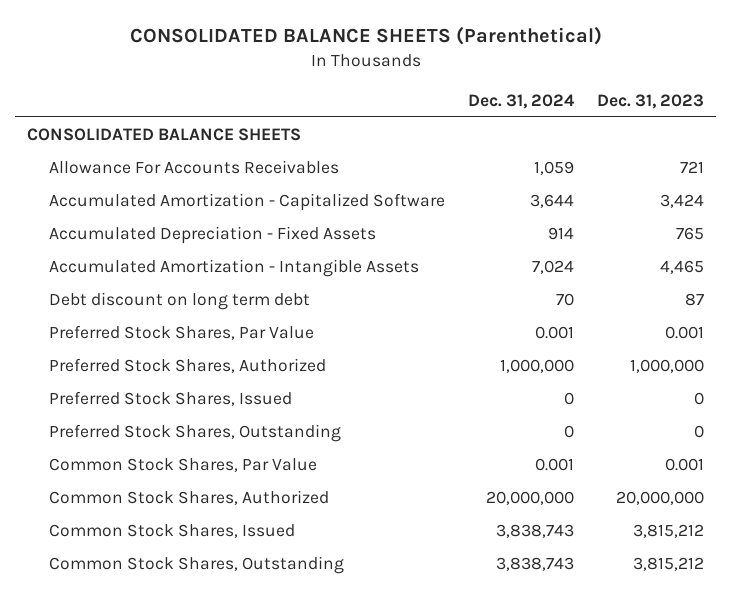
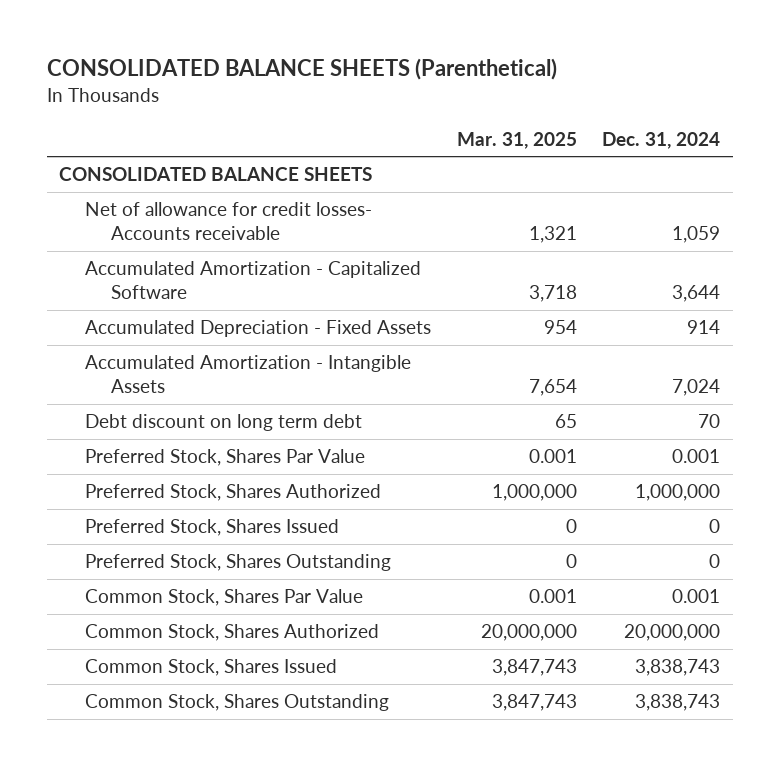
[597,93,705,109] Dec. 31, 2023 -> none
none -> [456,131,577,149] Mar. 31, 2025
[48,160,339,175] Allowance For Accounts Receivables -> [85,202,373,241] Net of allowance for credit losses- Accounts receivable
[48,325,314,341] Preferred Stock Shares, Par Value -> [85,449,366,467] Preferred Stock, Shares Par Value
[48,358,326,374] Preferred Stock Shares, Authorized -> [85,484,382,502] Preferred Stock, Shares Authorized
[48,391,292,407] Preferred Stock Shares, Issued -> [85,519,340,537] Preferred Stock, Shares Issued
[48,424,341,443] Preferred Stock Shares, Outstanding -> [85,554,392,572] Preferred Stock, Shares Outstanding
[48,458,317,473] Common Stock Shares, Par Value -> [85,589,364,607] Common Stock, Shares Par Value
[48,490,329,506] Common Stock Shares, Authorized -> [85,624,380,642] Common Stock, Shares Authorized
[48,524,295,539] Common Stock Shares, Issued -> [85,659,338,677] Common Stock, Shares Issued
[48,556,344,575] Common Stock Shares, Outstanding -> [85,694,390,712] Common Stock, Shares Outstanding

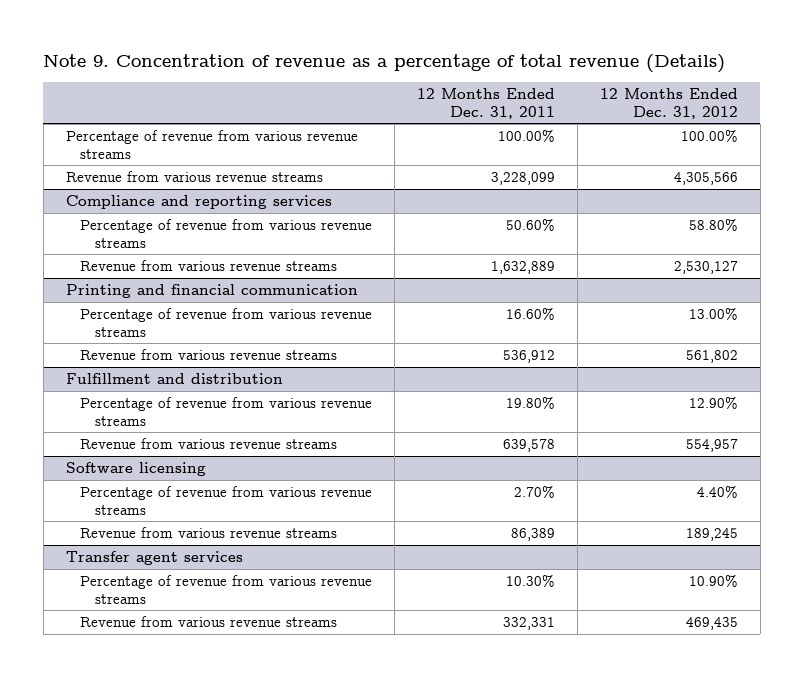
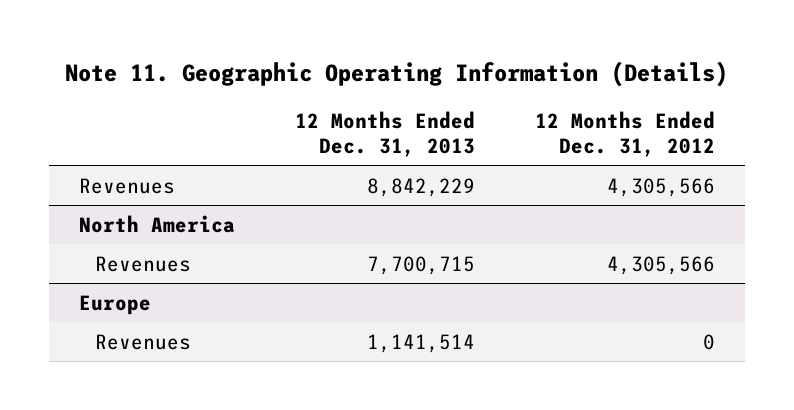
[43,53,726,73] Note 9. Concentration of revenue as a percentage of total revenue (Details) -> [64,60,728,87] Note 11. Geographic Operating Information (Details)
[417,87,556,119] 12 Months Ended Dec. 31, 2011 -> none
none -> [294,110,475,158] 12 Months Ended Dec. 31, 2013
[65,129,358,159] Percentage of revenue from various revenue streams -> none
[65,194,332,209] Compliance and reporting services -> none
[80,218,373,248] Percentage of revenue from various revenue streams -> none
[80,259,338,271] Revenue from various revenue streams -> none
[65,283,358,298] Printing and financial communication -> none
[80,307,373,337] Percentage of revenue from various revenue streams -> none
[80,348,338,360] Revenue from various revenue streams -> none
[65,372,283,384] Fulfillment and distribution -> none
[80,396,373,426] Percentage of revenue from various revenue streams -> none
[80,437,338,449] Revenue from various revenue streams -> none
[65,461,206,476] Software licensing -> none
[80,485,373,515] Percentage of revenue from various revenue streams -> none
[80,526,338,538] Revenue from various revenue streams -> none
[65,550,243,565] Transfer agent services -> none
[80,574,373,604] Percentage of revenue from various revenue streams -> none
[80,615,338,627] Revenue from various revenue streams -> none
[65,170,323,182] Revenue from various revenue streams -> [78,177,175,194] Revenues
none -> [78,214,235,233] North America
none -> [95,255,192,272] Revenues
none -> [78,294,151,315] Europe
none -> [95,333,192,350] Revenues

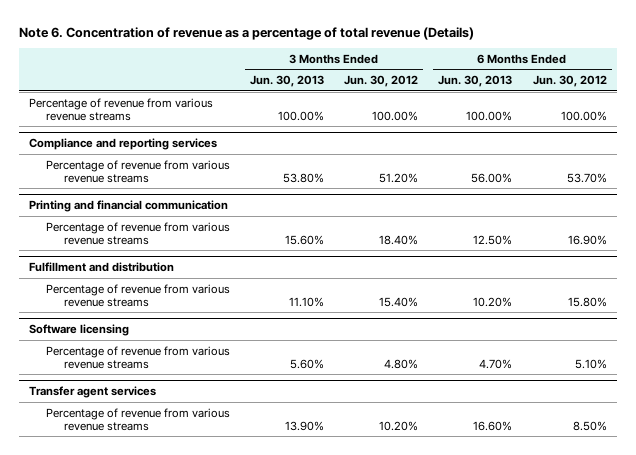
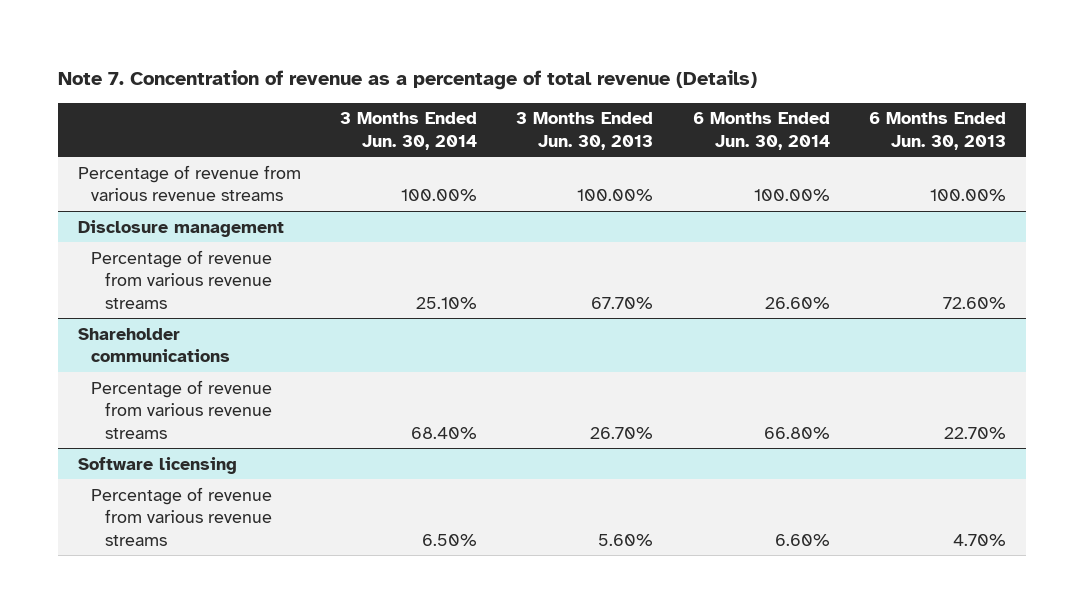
[19,26,475,40] Note 6. Concentration of revenue as a percentage of total revenue (Details) -> [57,70,757,91] Note 7. Concentration of revenue as a percentage of total revenue (Details)
[344,74,419,87] Jun. 30, 2012 -> none
[532,74,607,87] Jun. 30, 2012 -> none
none -> [340,112,478,150] 3 Months Ended Jun. 30, 2014
none -> [692,112,830,150] 6 Months Ended Jun. 30, 2014
[29,138,218,151] Compliance and reporting services -> none
[29,200,229,213] Printing and financial communication -> none
[29,262,175,273] Fulfillment and distribution -> none
[46,283,231,307] Percentage of revenue from various revenue streams -> none
none -> [77,219,284,237] Disclosure management
[283,172,325,183] 53.80% -> [591,296,654,309] 67.70%
[471,172,513,183] 56.00% -> [943,296,1007,309] 72.60%
none -> [77,327,231,363] Shareholder communications
[285,234,325,245] 15.60% -> [590,426,654,439] 26.70%
[473,234,513,245] 12.50% -> [944,426,1007,439] 22.70%
[29,386,157,399] Transfer agent services -> none
[46,407,231,431] Percentage of revenue from various revenue streams -> none

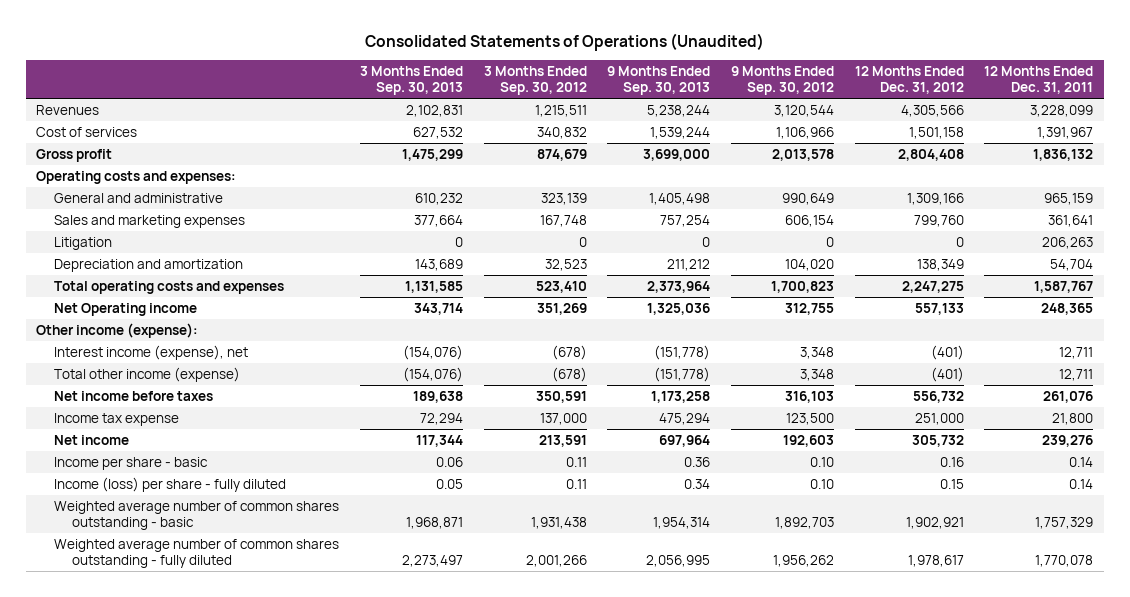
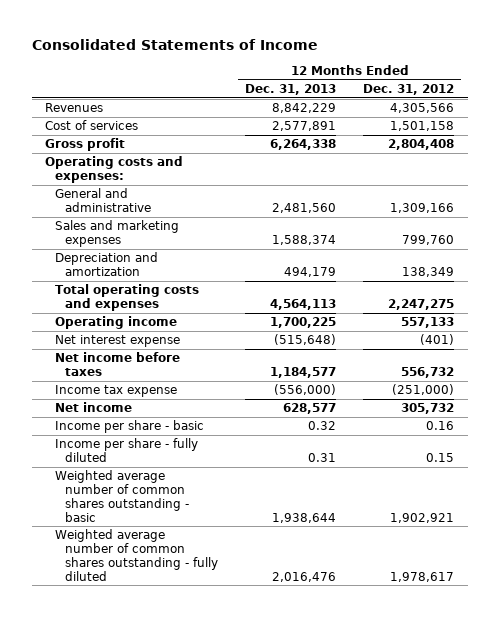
[364,32,764,51] Consolidated Statements of Operations (Unaudited) -> [31,39,318,51] Consolidated Statements of Income
[359,65,463,96] 3 Months Ended Sep. 30, 2013 -> none
[483,65,587,96] 3 Months Ended Sep. 30, 2012 -> none
[607,65,711,96] 9 Months Ended Sep. 30, 2013 -> none
[730,65,834,96] 9 Months Ended Sep. 30, 2012 -> none
[984,65,1094,95] 12 Months Ended Dec. 31, 2011 -> none
none -> [245,84,337,96] Dec. 31, 2013
[54,237,113,251] Litigation -> none
[36,323,199,339] Other income (expense): -> none
[54,367,241,383] Total other income (expense) -> none
[54,303,198,317] Net Operating income -> [54,316,177,330] Operating income
[54,345,249,361] Interest income (expense), net -> [54,335,180,348] Net interest expense
[914,413,964,426] 251,000 -> [392,384,455,396] (251,000)
[54,477,287,493] Income (loss) per share - fully diluted -> [54,438,198,463] Income per share - fully diluted

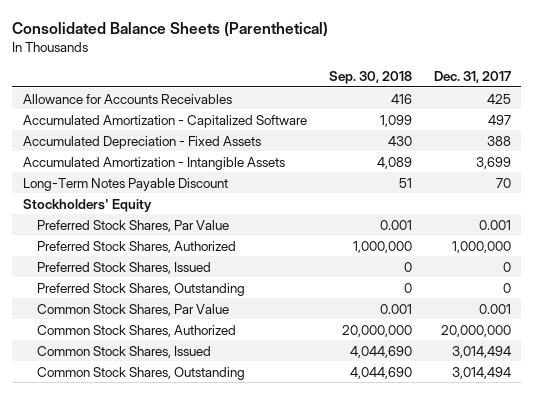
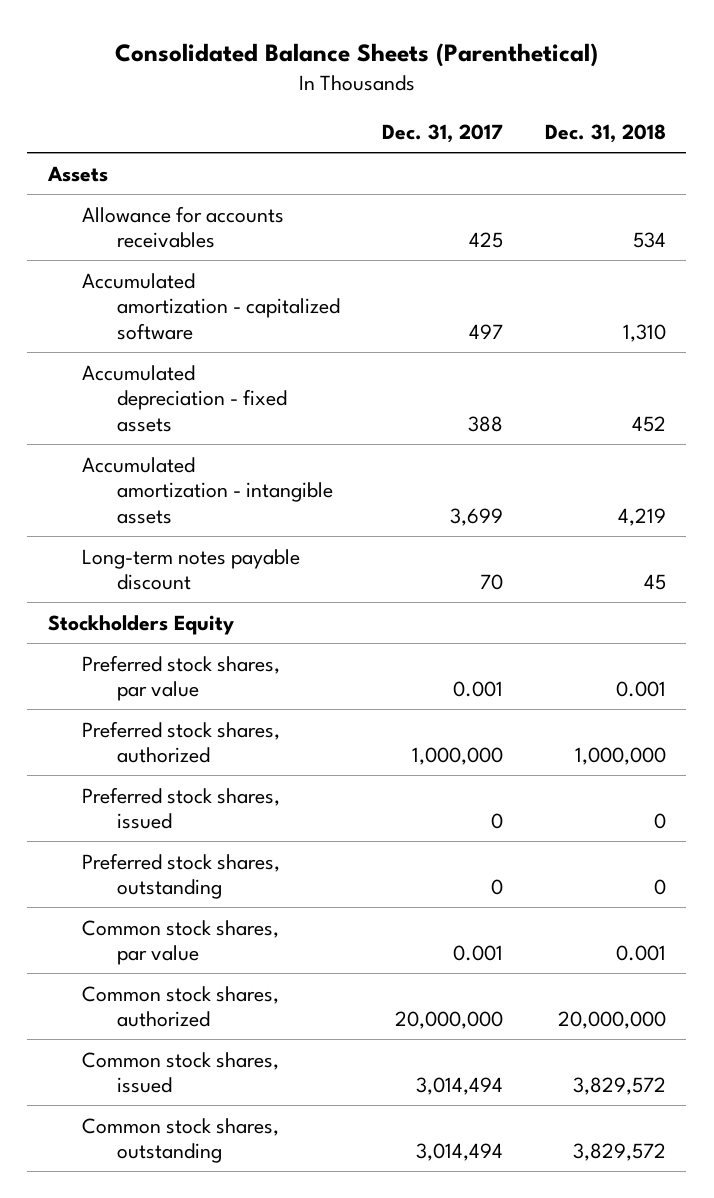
[328,71,412,85] Sep. 30, 2018 -> none
none -> [544,123,666,143] Dec. 31, 2018
none -> [47,165,109,182] Assets
[23,93,233,104] Allowance for Accounts Receivables -> [82,205,285,249] Allowance for accounts receivables
[23,114,308,128] Accumulated Amortization - Capitalized Software -> [82,272,340,340] Accumulated amortization - capitalized software
[23,135,262,149] Accumulated Depreciation - Fixed Assets -> [82,364,287,432] Accumulated depreciation - fixed assets
[23,156,286,170] Accumulated Amortization - Intangible Assets -> [82,456,333,524] Accumulated amortization - intangible assets
[23,177,229,191] Long-Term Notes Payable Discount -> [82,548,301,591] Long-term notes payable discount
[23,198,153,212] Stockholders' Equity -> [48,614,235,635] Stockholders Equity
[36,219,229,232] Preferred Stock Shares, Par Value -> [82,654,281,702] Preferred stock shares, par value
[36,240,236,253] Preferred Stock Shares, Authorized -> [82,720,281,764] Preferred stock shares, authorized
[36,261,211,274] Preferred Stock Shares, Issued -> [82,786,281,830] Preferred stock shares, issued
[36,282,245,296] Preferred Stock Shares, Outstanding -> [82,852,281,900] Preferred stock shares, outstanding
[36,303,229,316] Common Stock Shares, Par Value -> [82,919,280,966] Common stock shares, par value
[36,324,236,337] Common Stock Shares, Authorized -> [82,985,280,1028] Common stock shares, authorized
[36,345,211,358] Common Stock Shares, Issued -> [82,1051,280,1094] Common stock shares, issued
[36,366,245,380] Common Stock Shares, Outstanding -> [82,1117,280,1164] Common stock shares, outstanding

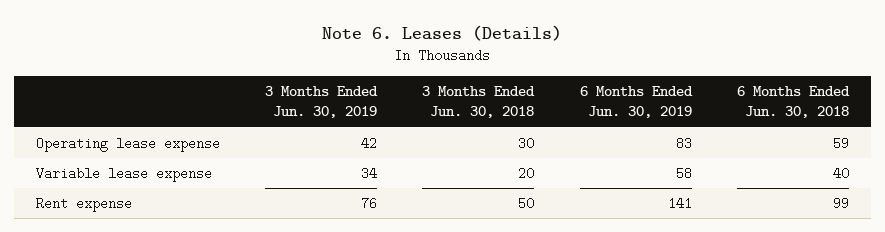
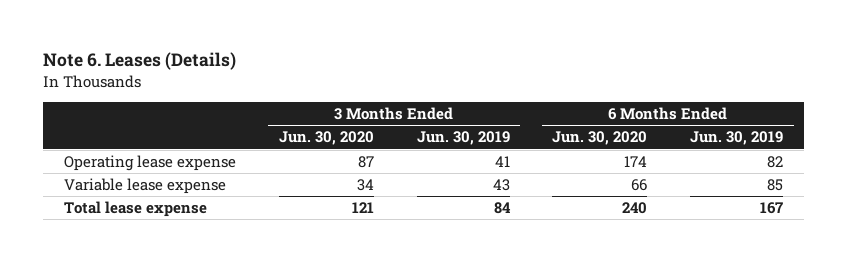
[422,86,536,119] 3 Months Ended Jun. 30, 2018 -> none
[736,86,850,119] 6 Months Ended Jun. 30, 2018 -> none
none -> [278,131,374,146] Jun. 30, 2020
none -> [552,131,648,146] Jun. 30, 2020
[361,136,378,150] 42 -> [494,156,510,168] 41
[675,136,692,150] 83 -> [767,156,784,169] 82
[361,166,378,180] 34 -> [492,179,510,192] 43
[675,166,692,180] 58 -> [767,179,784,192] 85
[36,196,133,212] Rent expense -> [64,201,208,218] Total lease expense
[361,196,378,210] 76 -> [493,202,511,215] 84
[667,196,692,210] 141 -> [760,202,784,215] 167

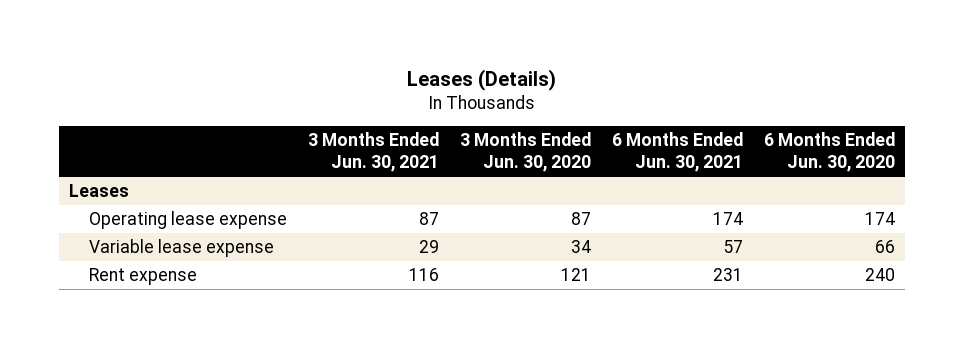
[42,52,236,71] Note 6. Leases (Details) -> [407,68,557,91] Leases (Details)
[416,131,510,146] Jun. 30, 2019 -> none
[690,131,784,146] Jun. 30, 2019 -> none
none -> [308,132,440,173] 3 Months Ended Jun. 30, 2021
none -> [611,132,743,173] 6 Months Ended Jun. 30, 2021
none -> [69,184,130,198] Leases
[64,201,208,218] Total lease expense -> [89,268,198,286] Rent expense

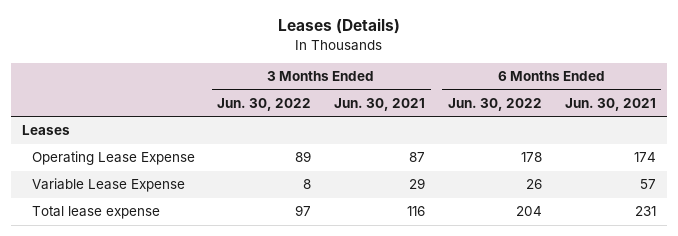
[459,132,591,173] 3 Months Ended Jun. 30, 2020 -> none
[763,132,895,173] 6 Months Ended Jun. 30, 2020 -> none
none -> [217,97,312,111] Jun. 30, 2022
none -> [447,97,542,111] Jun. 30, 2022
[89,211,288,230] Operating lease expense -> [31,151,195,166] Operating Lease Expense
[89,239,275,258] Variable lease expense -> [31,178,185,193] Variable Lease Expense
[89,268,198,286] Rent expense -> [31,206,160,220] Total lease expense

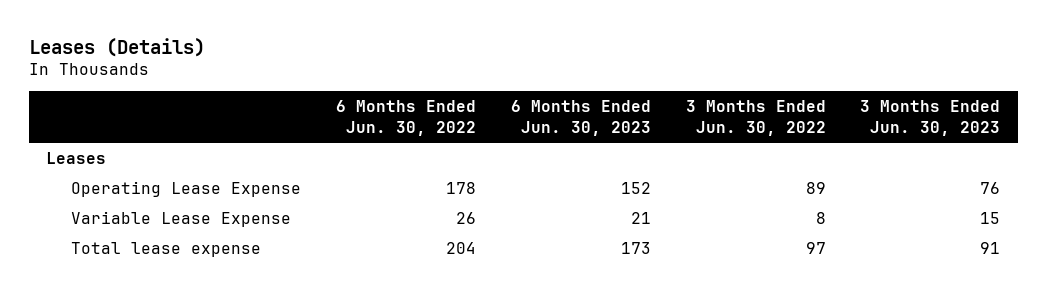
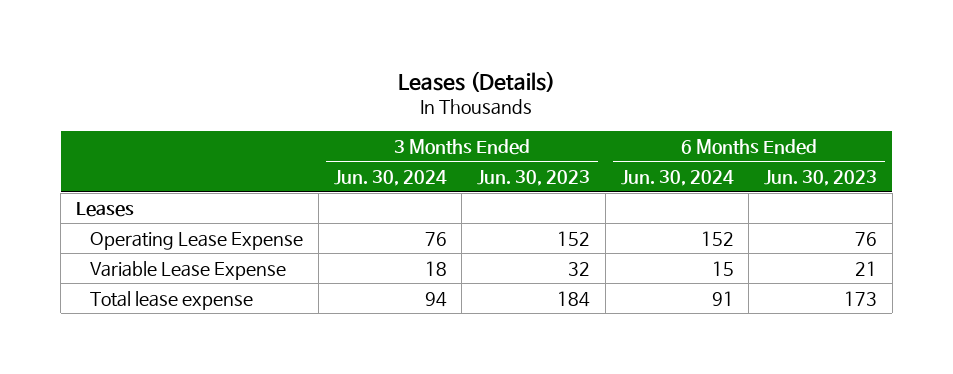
[335,100,476,137] 6 Months Ended Jun. 30, 2022 -> none
[685,100,826,137] 3 Months Ended Jun. 30, 2022 -> none
none -> [333,169,447,186] Jun. 30, 2024
none -> [620,169,734,186] Jun. 30, 2024
[620,182,651,195] 152 -> [855,231,878,246] 76
[980,182,1001,195] 76 -> [557,230,591,246] 152
[980,212,1001,225] 15 -> [568,261,591,276] 32
[980,242,1001,255] 91 -> [557,290,591,307] 184

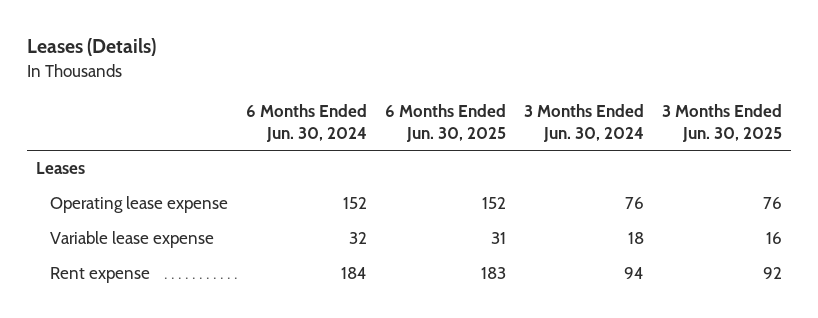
[477,169,591,186] Jun. 30, 2023 -> none
[764,169,878,186] Jun. 30, 2023 -> none
none -> [385,104,507,142] 6 Months Ended Jun. 30, 2025
none -> [662,104,783,142] 3 Months Ended Jun. 30, 2025
[90,231,304,250] Operating Lease Expense -> [50,196,229,214] Operating lease expense
[90,260,287,280] Variable Lease Expense -> [50,231,215,249] Variable lease expense
[711,260,734,276] 15 -> [349,232,368,245] 32
[90,290,254,310] Total lease expense -> [50,267,151,284] Rent expense
[711,290,734,306] 91 -> [341,267,368,280] 184

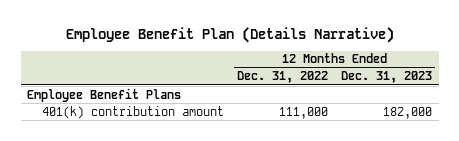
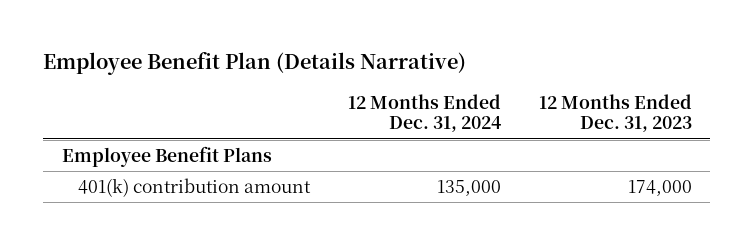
[237,71,329,84] Dec. 31, 2022 -> none
none -> [347,93,501,133] 12 Months Ended Dec. 31, 2024
[383,106,433,119] 182,000 -> [627,180,692,197] 174,000

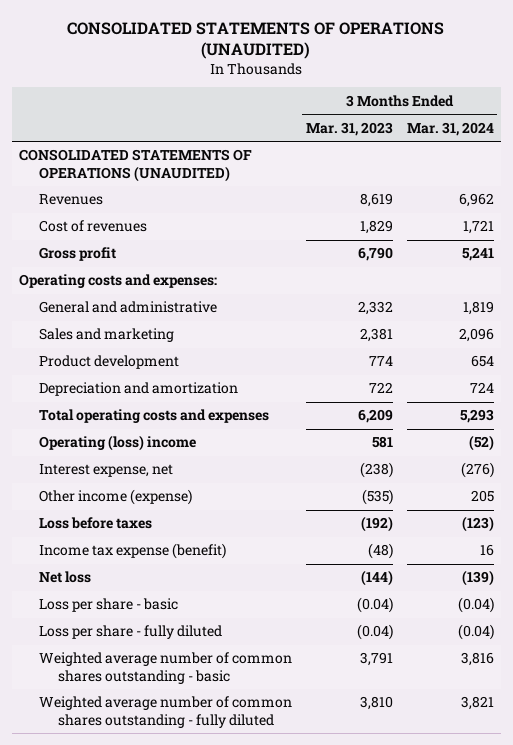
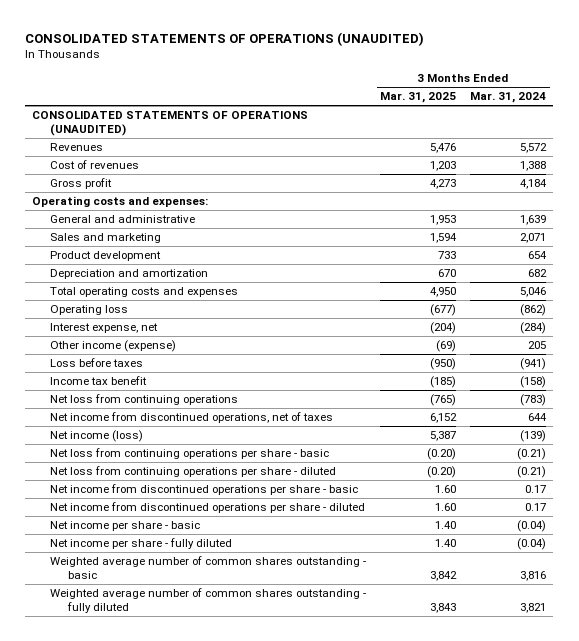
[305,121,393,136] Mar. 31, 2023 -> none
none -> [380,92,457,104] Mar. 31, 2025
[458,193,494,208] 6,962 -> [520,142,548,153] 5,572
[462,220,494,235] 1,721 -> [520,160,547,171] 1,388
[461,247,494,262] 5,241 -> [520,178,548,189] 4,184
[462,301,494,316] 1,819 -> [520,214,547,225] 1,639
[458,328,494,343] 2,096 -> [520,232,547,243] 2,071
[469,382,494,394] 724 -> [528,268,548,277] 682
[459,409,494,424] 5,293 -> [520,286,547,297] 5,046
[38,435,196,452] Operating (loss) income -> [50,304,129,315] Operating loss
[468,435,494,452] (52) -> [520,303,547,316] (862)
[460,462,494,479] (276) -> [520,321,547,334] (284)
[461,516,494,533] (123) -> [520,357,547,370] (941)
[38,543,226,560] Income tax expense (benefit) -> [50,375,148,385] Income tax benefit
[479,544,494,557] 16 -> [520,375,547,388] (158)
none -> [50,393,239,405] Net loss from continuing operations
none -> [50,411,334,423] Net income from discontinued operations, net of taxes
[38,571,91,584] Net loss -> [50,429,144,442] Net income (loss)
none -> [50,447,330,459] Net loss from continuing operations per share - basic
none -> [50,465,337,477] Net loss from continuing operations per share - diluted
none -> [50,483,359,495] Net income from discontinued operations per share - basic
none -> [50,501,366,513] Net income from discontinued operations per share - diluted
[38,598,178,613] Loss per share - basic -> [50,520,201,531] Net income per share - basic
[38,625,222,640] Loss per share - fully diluted -> [50,537,233,549] Net income per share - fully diluted

